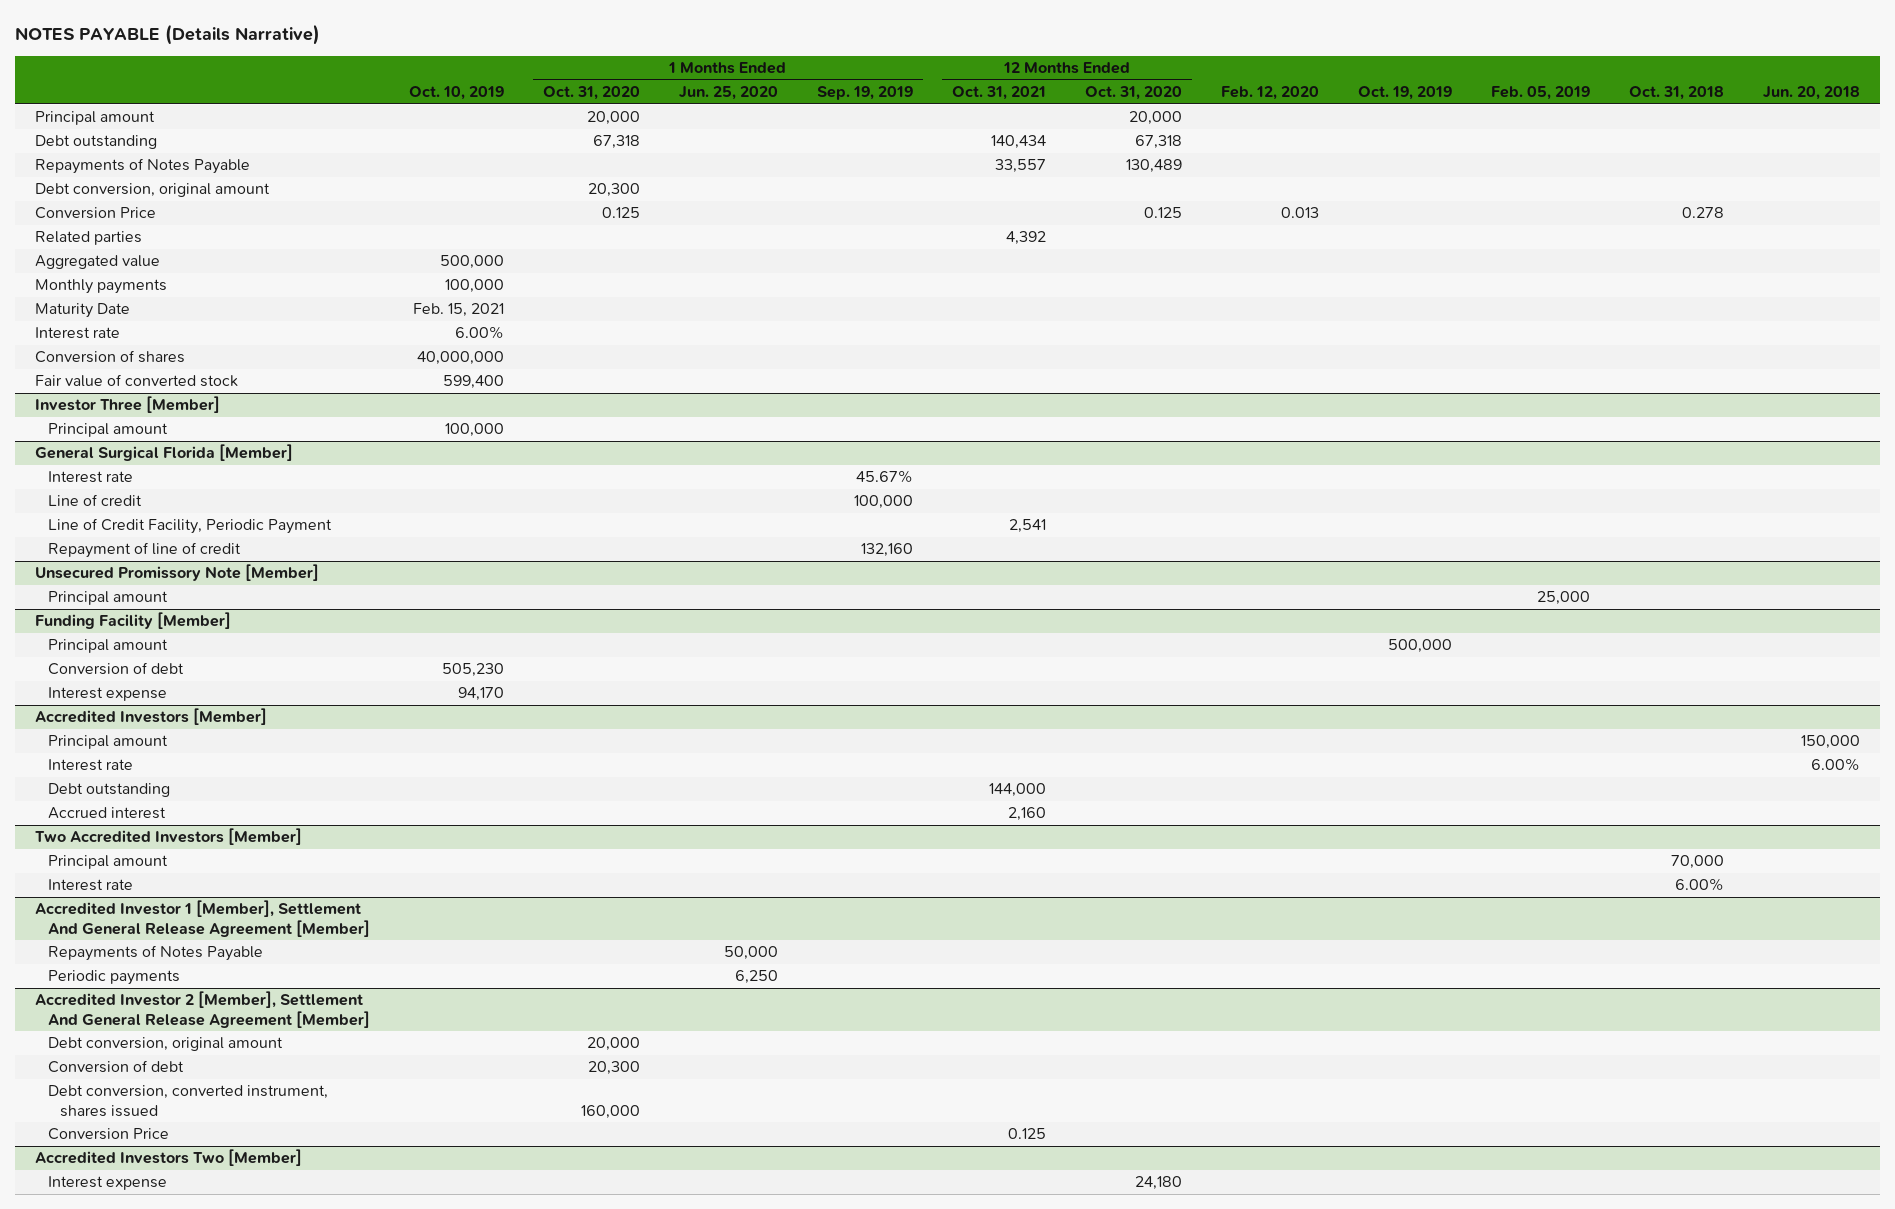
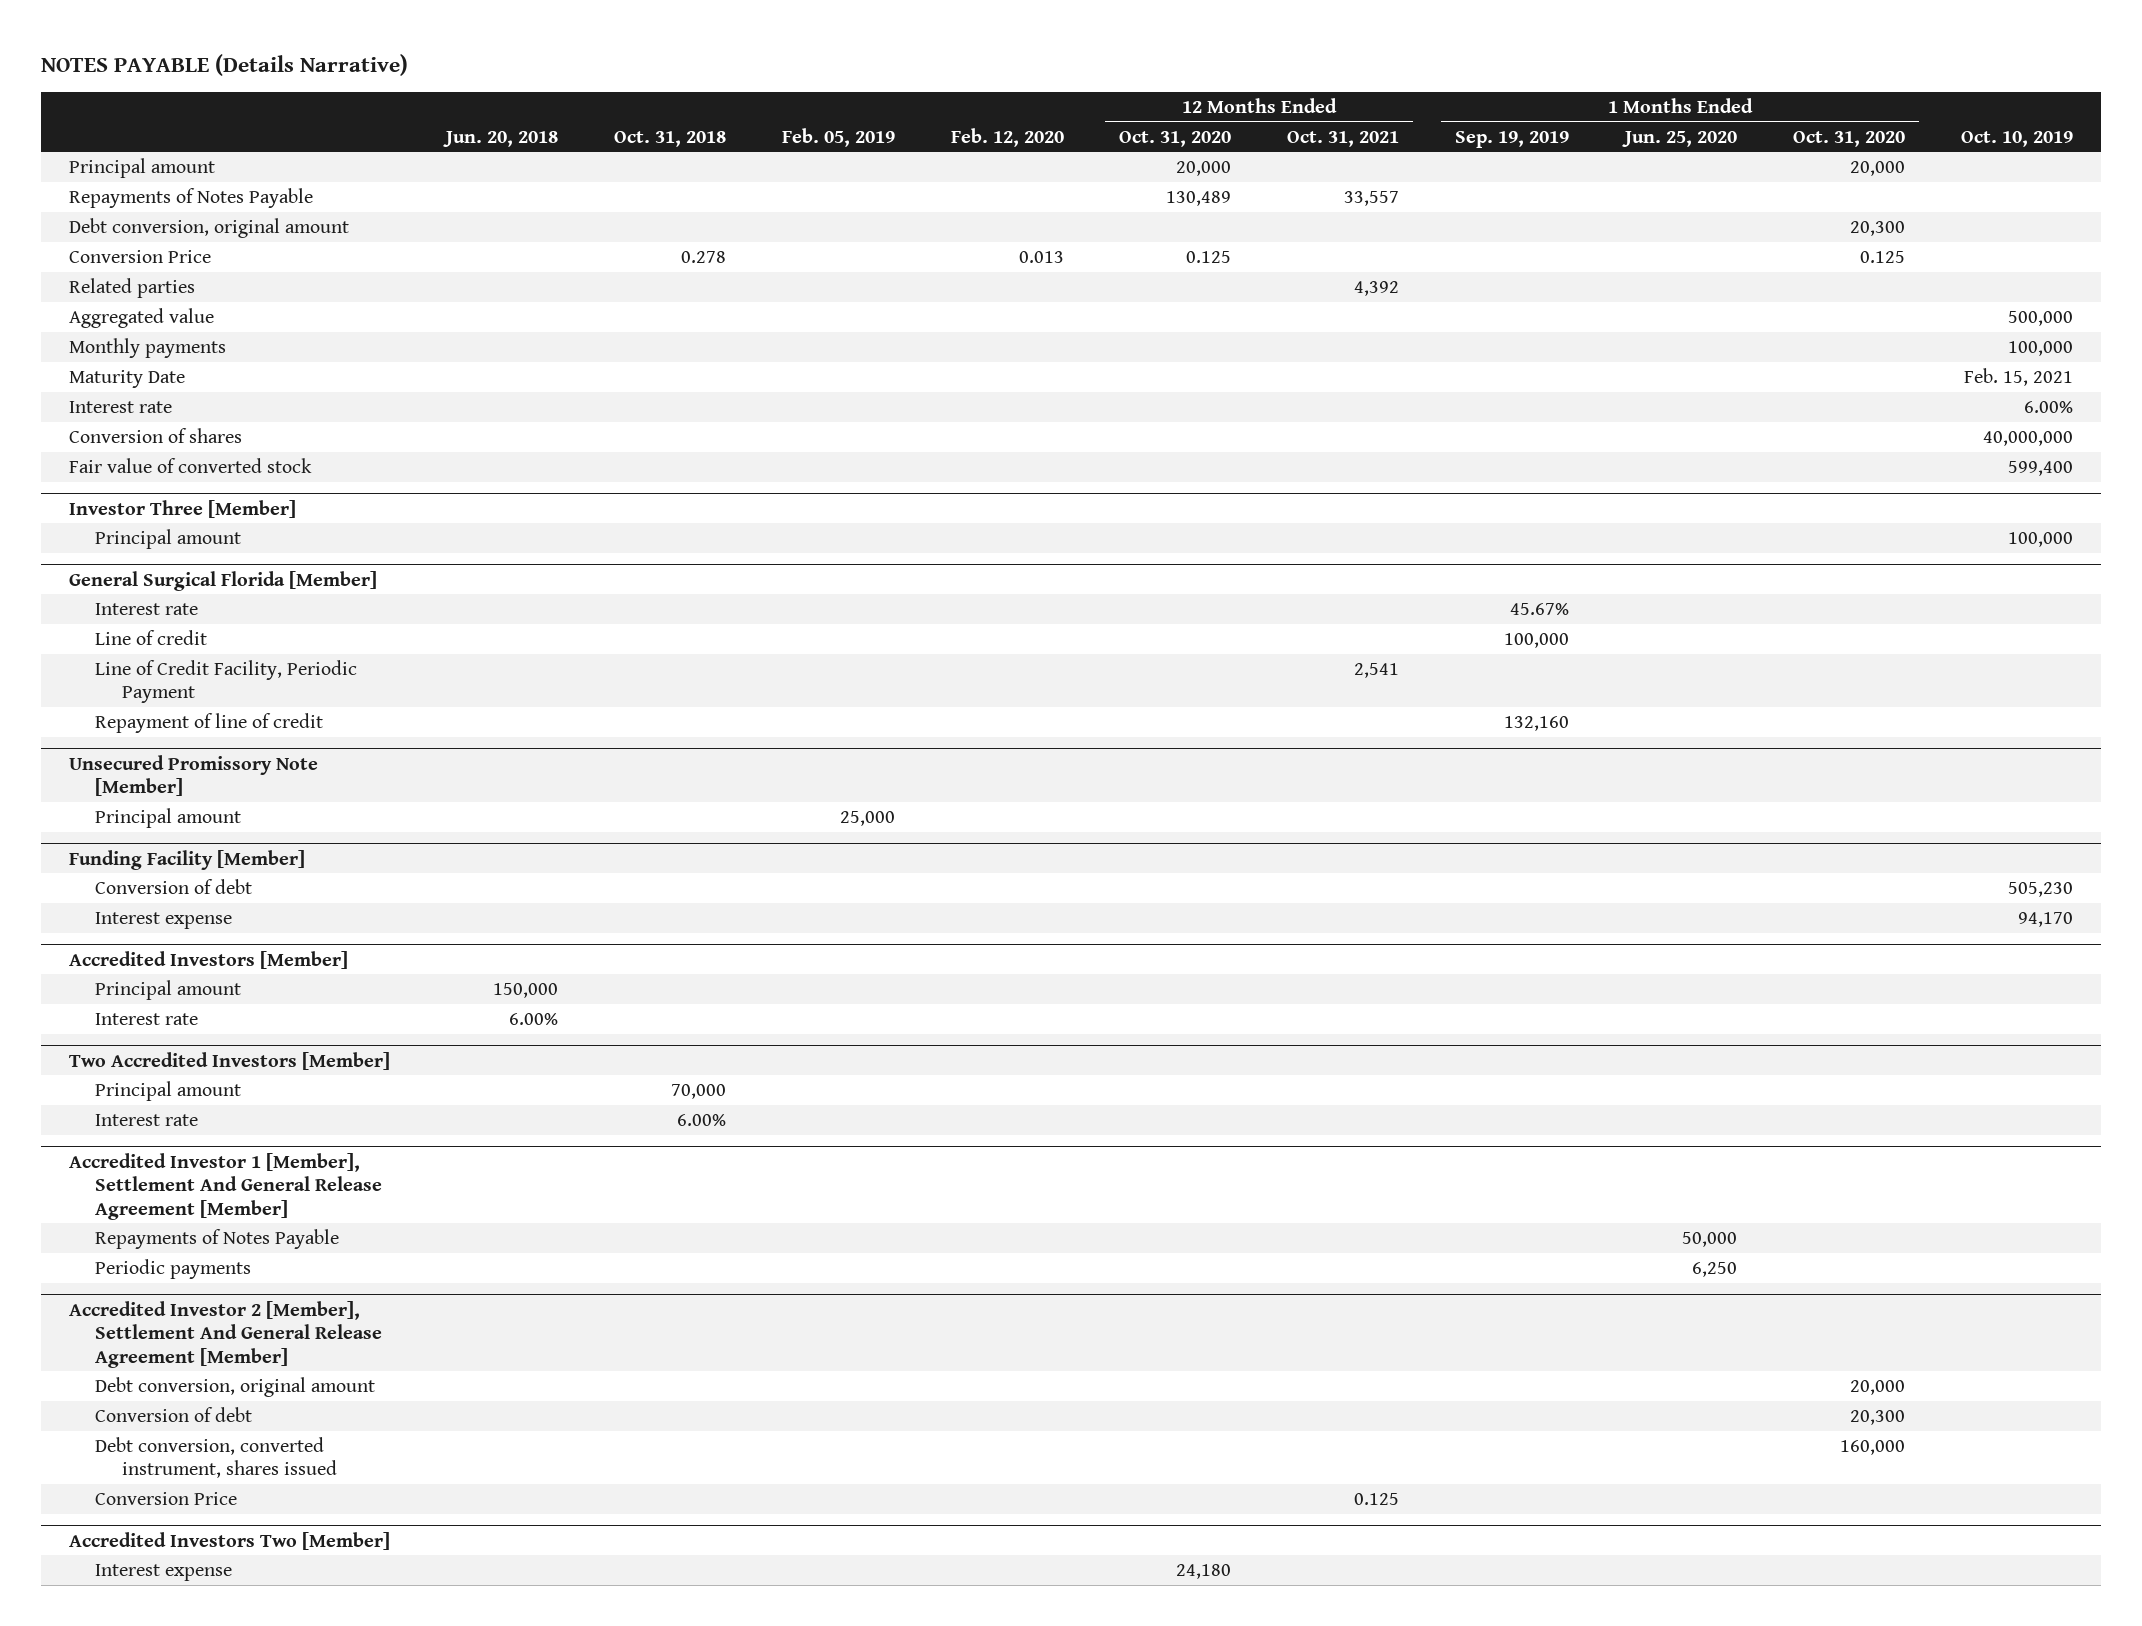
[1357,86,1452,101] Oct. 19, 2019 -> none
[34,135,157,150] Debt outstanding -> none
[47,639,168,654] Principal amount -> none
[47,783,170,798] Debt outstanding -> none
[47,807,166,820] Accrued interest -> none

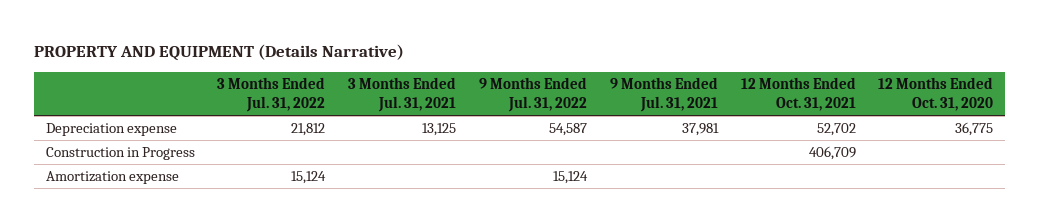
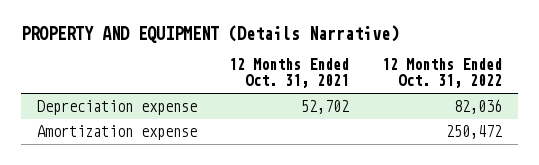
[217,77,326,113] 3 Months Ended Jul. 31, 2022 -> none
[348,77,457,113] 3 Months Ended Jul. 31, 2021 -> none
[478,77,587,113] 9 Months Ended Jul. 31, 2022 -> none
[609,77,718,113] 9 Months Ended Jul. 31, 2021 -> none
[878,77,994,112] 12 Months Ended Oct. 31, 2020 -> none
none -> [381,58,502,89] 12 Months Ended Oct. 31, 2022
[45,147,195,161] Construction in Progress -> none

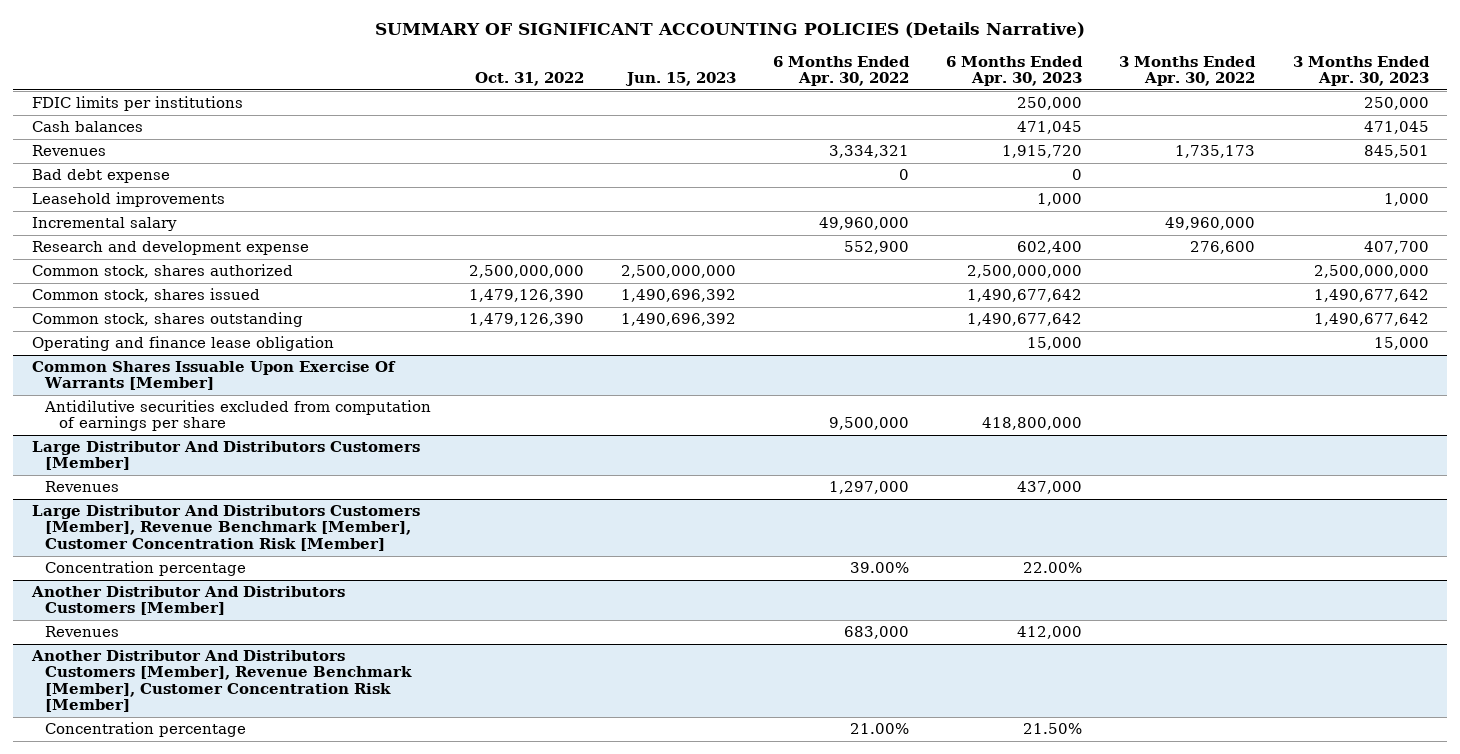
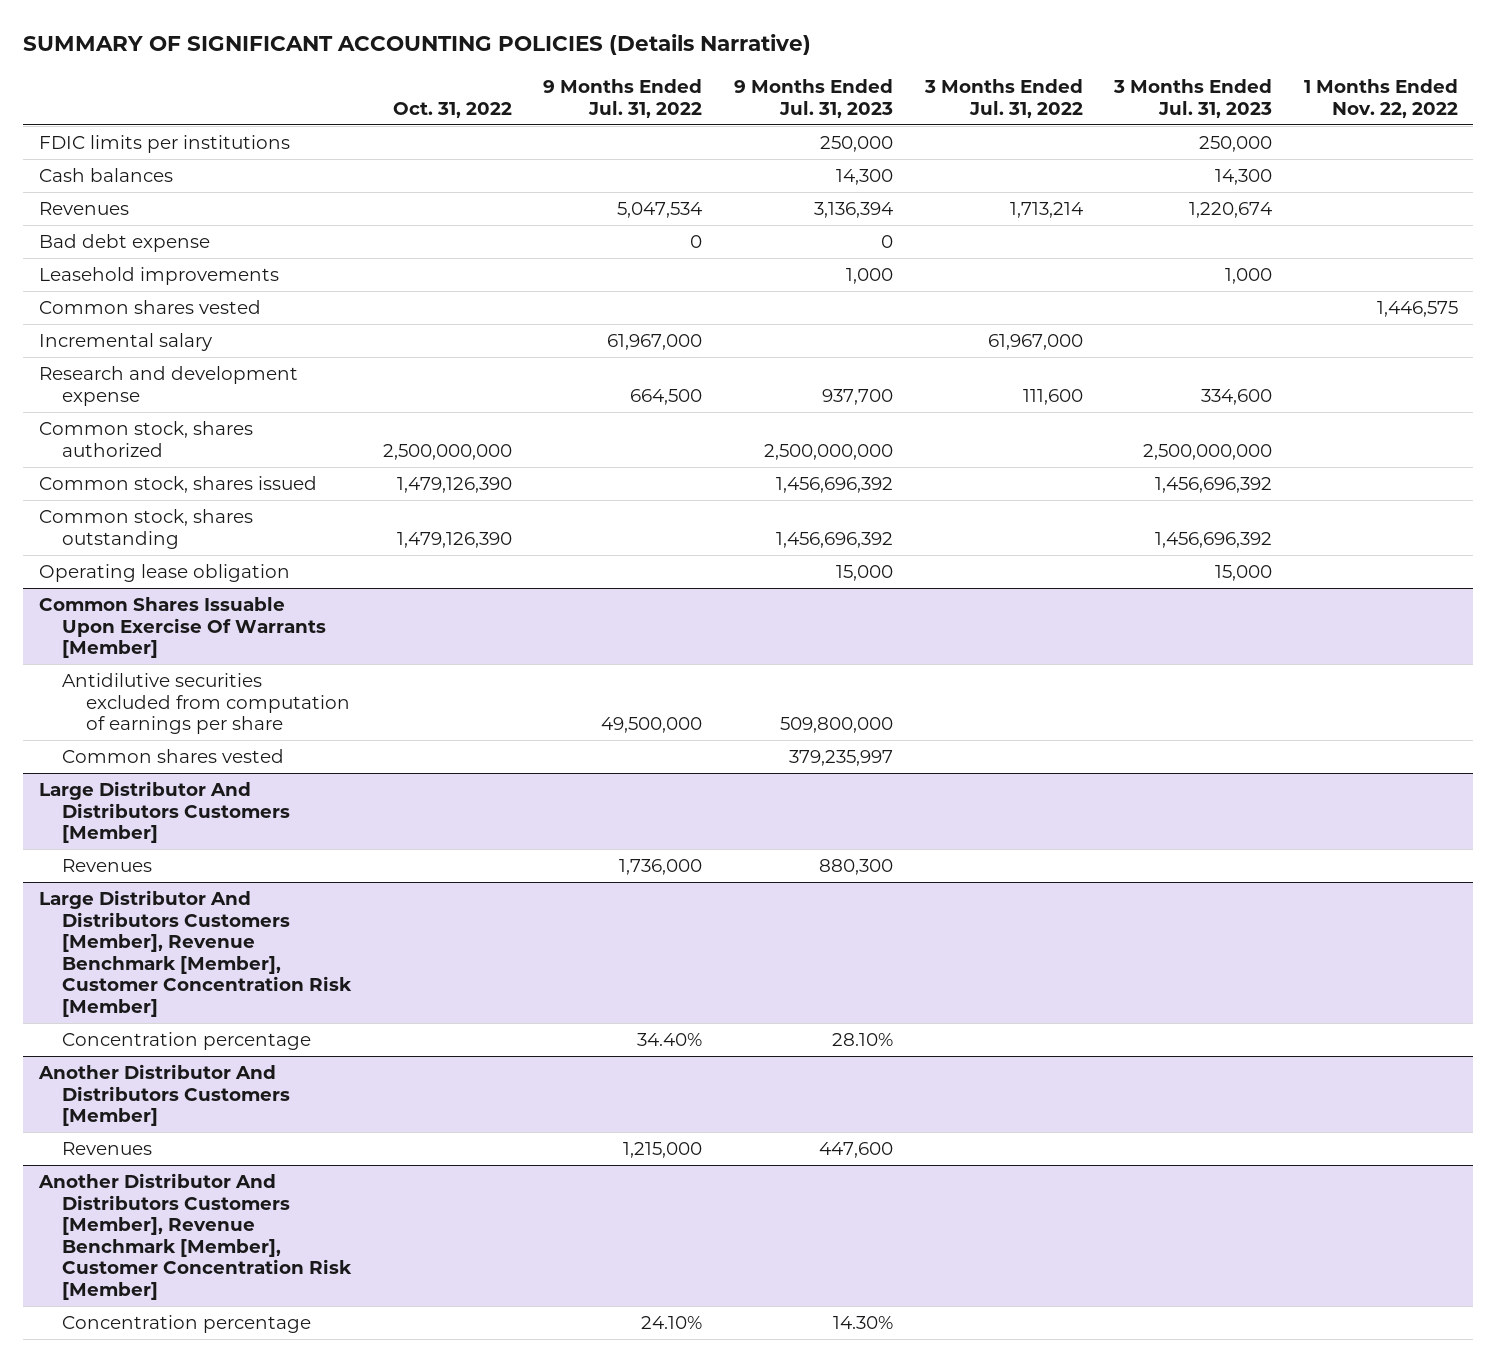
[624,72,736,87] Jun. 15, 2023 -> none
[773,55,911,87] 6 Months Ended Apr. 30, 2022 -> none
[946,55,1084,87] 6 Months Ended Apr. 30, 2023 -> none
[1119,55,1257,87] 3 Months Ended Apr. 30, 2022 -> none
[1292,55,1430,87] 3 Months Ended Apr. 30, 2023 -> none
none -> [543,79,703,118] 9 Months Ended Jul. 31, 2022
none -> [733,79,893,118] 9 Months Ended Jul. 31, 2023
none -> [923,79,1083,118] 3 Months Ended Jul. 31, 2022
none -> [1113,79,1273,118] 3 Months Ended Jul. 31, 2023
none -> [1303,79,1458,118] 1 Months Ended Nov. 22, 2022
none -> [38,300,261,315] Common shares vested
[31,336,334,352] Operating and finance lease obligation -> [38,564,290,583] Operating lease obligation
none -> [62,749,285,764] Common shares vested

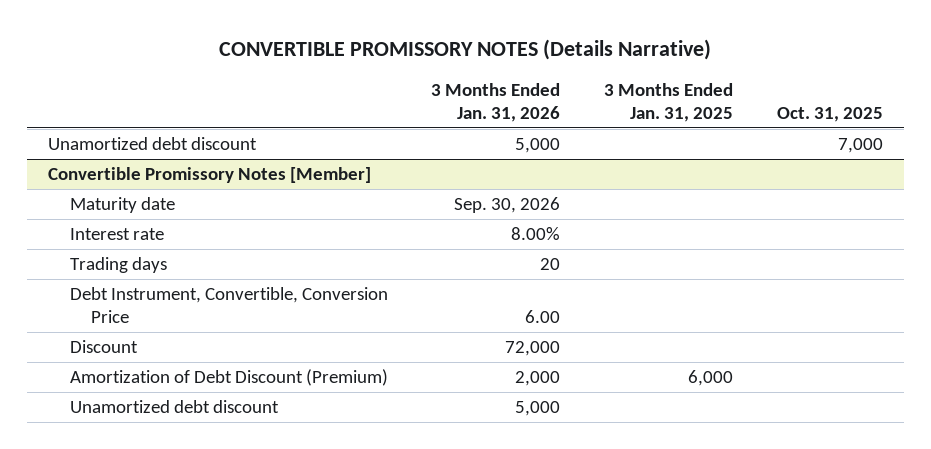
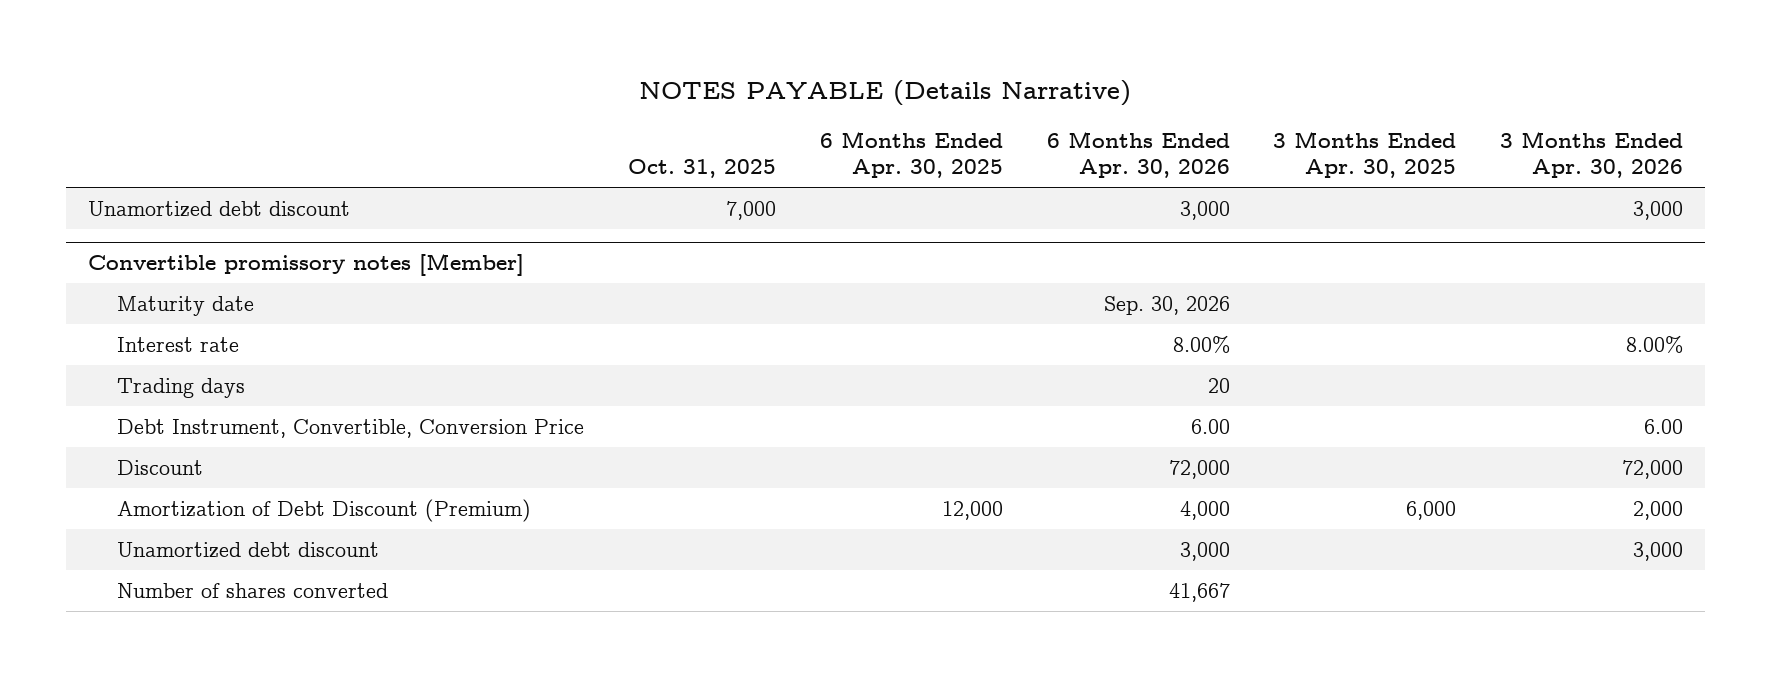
[219,39,712,61] CONVERTIBLE PROMISSORY NOTES (Details Narrative) -> [639,79,1132,106] NOTES PAYABLE (Details Narrative)
[431,83,561,123] 3 Months Ended Jan. 31, 2026 -> none
[603,83,733,123] 3 Months Ended Jan. 31, 2025 -> none
none -> [819,130,1003,179] 6 Months Ended Apr. 30, 2025
none -> [1046,130,1230,179] 6 Months Ended Apr. 30, 2026
none -> [1273,130,1457,179] 3 Months Ended Apr. 30, 2025
none -> [1500,130,1684,179] 3 Months Ended Apr. 30, 2026
[48,167,372,184] Convertible Promissory Notes [Member] -> [87,252,524,276] Convertible promissory notes [Member]
none -> [117,582,389,598] Number of shares converted

